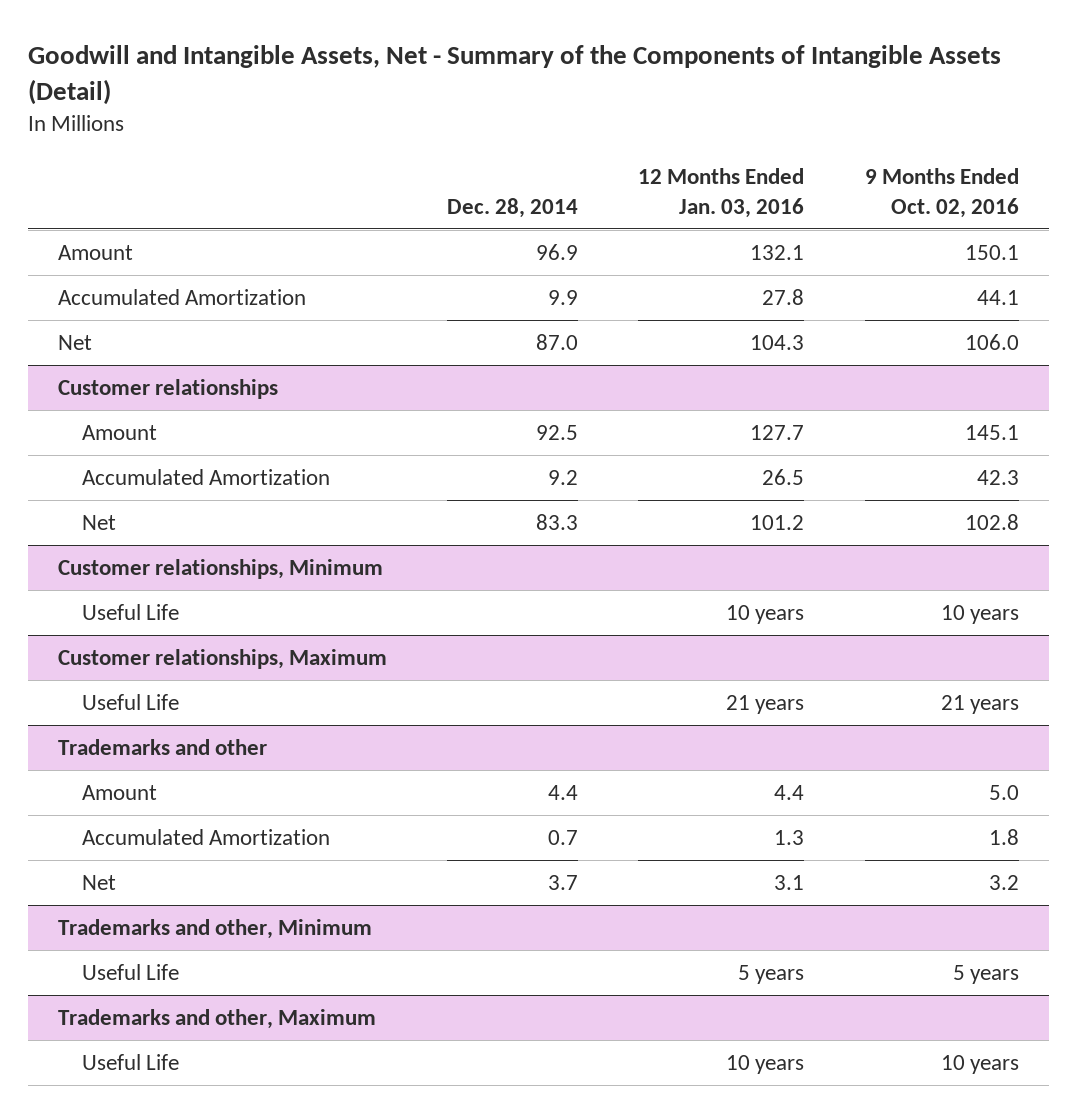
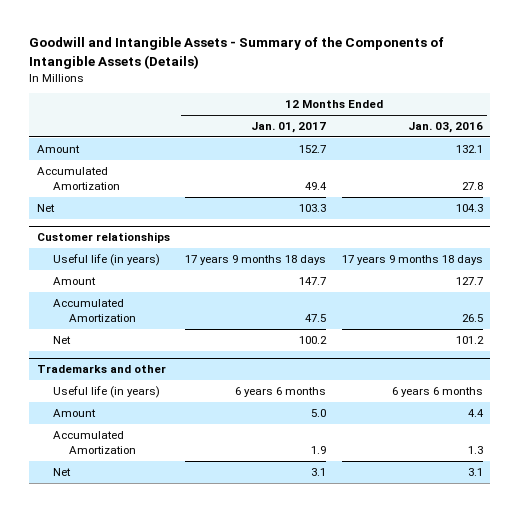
[28,44,1002,105] Goodwill and Intangible Assets, Net - Summary of the Components of Intangible Assets (Detail) -> [29,37,445,69] Goodwill and Intangible Assets - Summary of the Components of Intangible Assets (Details)
[447,197,579,218] Dec. 28, 2014 -> none
[864,167,1019,218] 9 Months Ended Oct. 02, 2016 -> none
none -> [251,122,327,134] Jan. 01, 2017
none -> [52,254,160,267] Useful life (in years)
[58,558,384,579] Customer relationships, Minimum -> none
[81,603,179,620] Useful Life -> none
[58,648,388,669] Customer relationships, Maximum -> none
[81,693,179,710] Useful Life -> none
none -> [52,386,160,399] Useful life (in years)
[58,918,373,939] Trademarks and other, Minimum -> none
[81,963,179,980] Useful Life -> none
[58,1008,377,1029] Trademarks and other, Maximum -> none
[81,1053,179,1070] Useful Life -> none

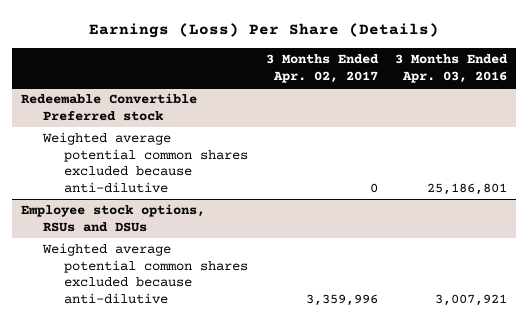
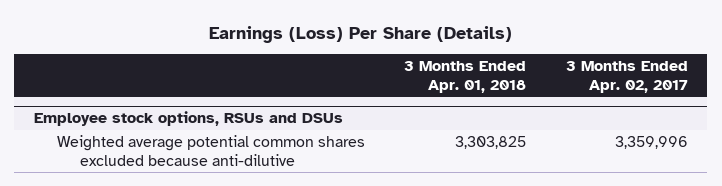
[395,54,509,83] 3 Months Ended Apr. 03, 2016 -> none
none -> [404,61,527,93] 3 Months Ended Apr. 01, 2018
[21,93,198,121] Redeemable Convertible Preferred stock -> none
[41,132,249,193] Weighted average potential common shares excluded because anti-dilutive -> none

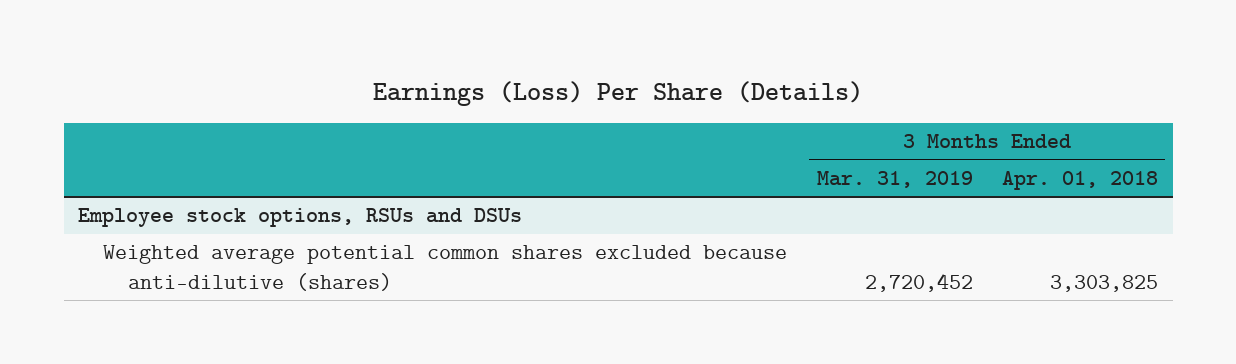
[565,61,688,93] 3 Months Ended Apr. 02, 2017 -> none
none -> [816,170,973,188] Mar. 31, 2019
[57,134,366,166] Weighted average potential common shares excluded because anti-dilutive -> [103,245,788,291] Weighted average potential common shares excluded because anti-dilutive (shares)

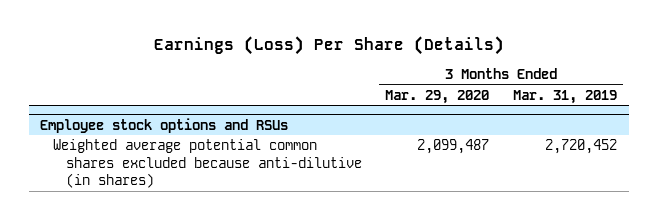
[1001,170,1158,190] Apr. 01, 2018 -> none
none -> [385,89,490,104] Mar. 29, 2020
[78,208,523,228] Employee stock options, RSUs and DSUs -> [40,117,289,133] Employee stock options and RSUs
[103,245,788,291] Weighted average potential common shares excluded because anti-dilutive (shares) -> [53,139,362,188] Weighted average potential common shares excluded because anti-dilutive (in shares)

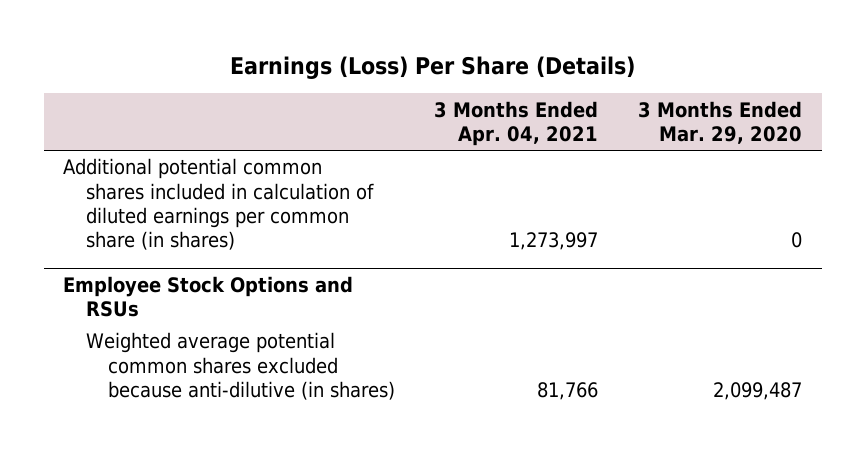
[512,89,617,104] Mar. 31, 2019 -> none
none -> [434,100,599,146] 3 Months Ended Apr. 04, 2021
none -> [63,158,374,251] Additional potential common shares included in calculation of diluted earnings per common share (in shares)
[40,117,289,133] Employee stock options and RSUs -> [63,275,354,317] Employee Stock Options and RSUs

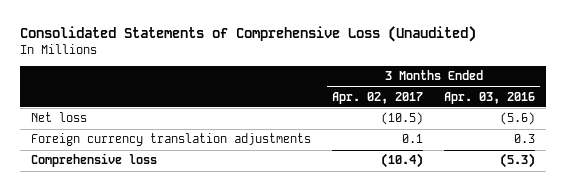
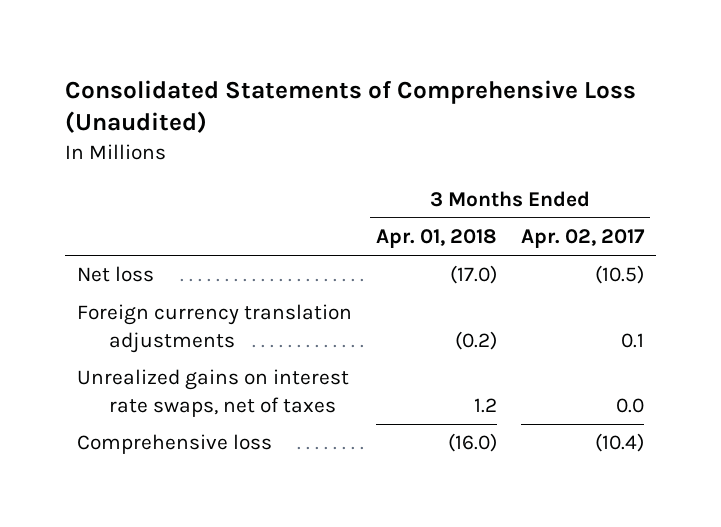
[444,91,536,104] Apr. 03, 2016 -> none
none -> [375,229,497,249] Apr. 01, 2018
none -> [76,369,349,417] Unrealized gains on interest rate swaps, net of taxes

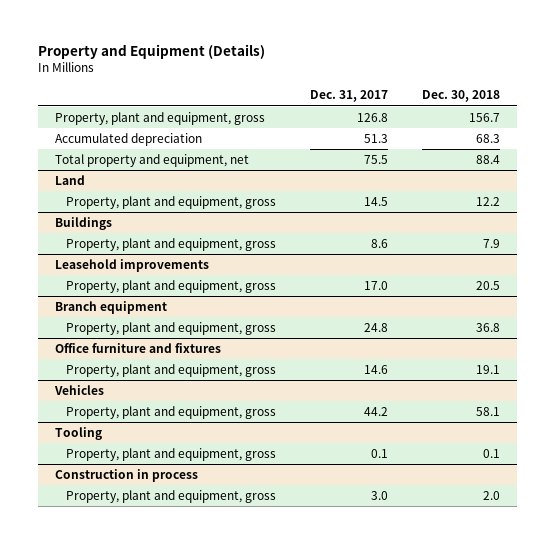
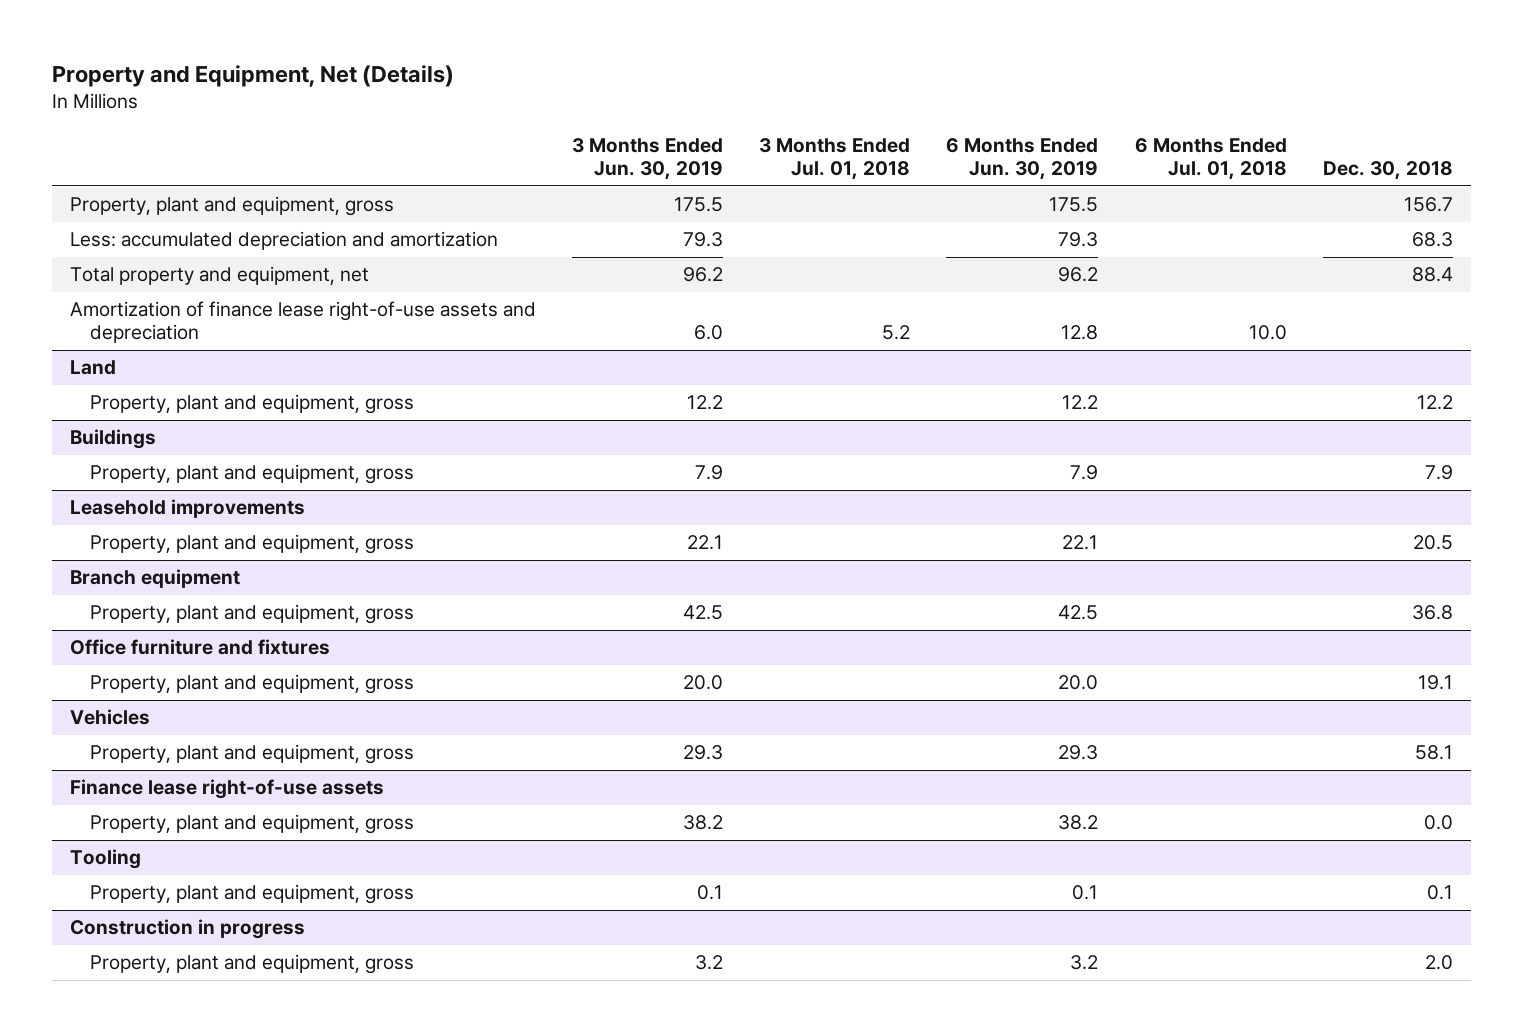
[37,44,265,60] Property and Equipment (Details) -> [51,65,454,88] Property and Equipment, Net (Details)
[310,90,389,103] Dec. 31, 2017 -> none
none -> [572,138,724,181] 3 Months Ended Jun. 30, 2019
none -> [759,138,911,181] 3 Months Ended Jul. 01, 2018
none -> [946,138,1099,181] 6 Months Ended Jun. 30, 2019
none -> [1134,138,1287,181] 6 Months Ended Jul. 01, 2018
[54,133,202,147] Accumulated depreciation -> [69,231,498,251] Less: accumulated depreciation and amortization
none -> [69,301,536,344] Amortization of finance lease right-of-use assets and depreciation
none -> [69,779,384,800] Finance lease right-of-use assets
none -> [90,814,415,835] Property, plant and equipment, gross
[54,469,198,483] Construction in process -> [69,919,305,940] Construction in progress

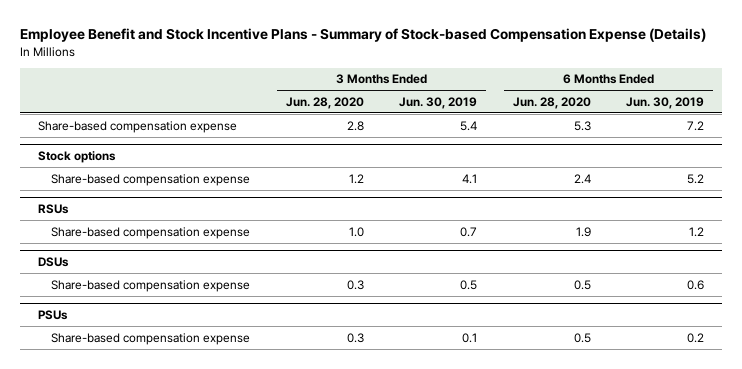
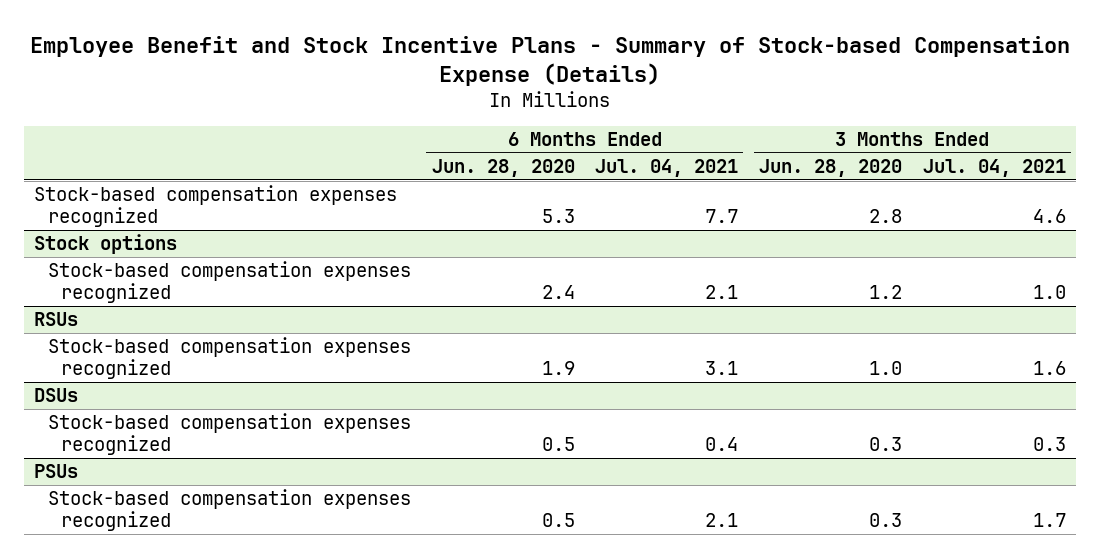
[399,96,478,109] Jun. 30, 2019 -> none
[626,96,705,109] Jun. 30, 2019 -> none
none -> [595,158,739,177] Jul. 04, 2021
none -> [922,158,1066,177] Jul. 04, 2021
[38,120,238,133] Share-based compensation expense -> [34,185,398,228] Stock-based compensation expenses recognized
[51,173,251,186] Share-based compensation expense -> [47,261,411,304] Stock-based compensation expenses recognized
[51,226,251,239] Share-based compensation expense -> [47,337,411,380] Stock-based compensation expenses recognized
[51,279,251,292] Share-based compensation expense -> [47,413,411,456] Stock-based compensation expenses recognized
[51,332,251,345] Share-based compensation expense -> [47,489,411,532] Stock-based compensation expenses recognized

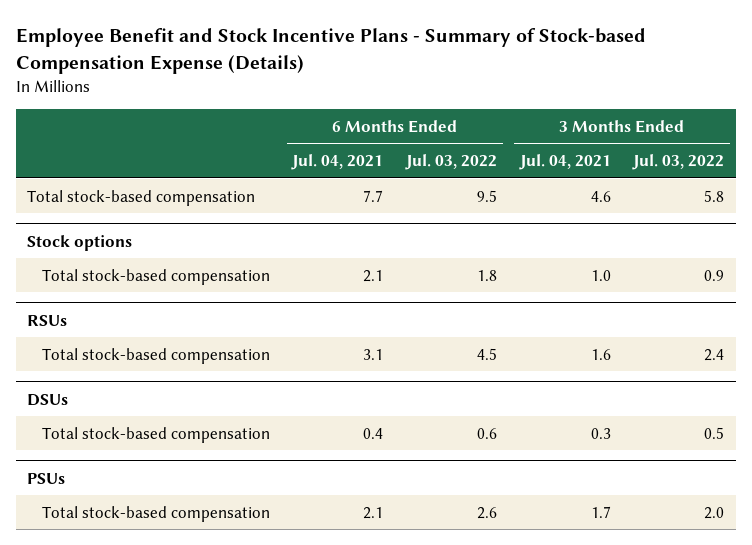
[431,158,575,177] Jun. 28, 2020 -> none
[758,158,902,177] Jun. 28, 2020 -> none
none -> [405,154,498,171] Jul. 03, 2022
none -> [632,154,725,171] Jul. 03, 2022
[34,185,398,228] Stock-based compensation expenses recognized -> [27,189,256,206] Total stock-based compensation
[47,261,411,304] Stock-based compensation expenses recognized -> [41,268,270,285] Total stock-based compensation
[47,337,411,380] Stock-based compensation expenses recognized -> [41,347,270,364] Total stock-based compensation
[47,413,411,456] Stock-based compensation expenses recognized -> [41,426,270,443] Total stock-based compensation
[47,489,411,532] Stock-based compensation expenses recognized -> [41,505,270,522] Total stock-based compensation

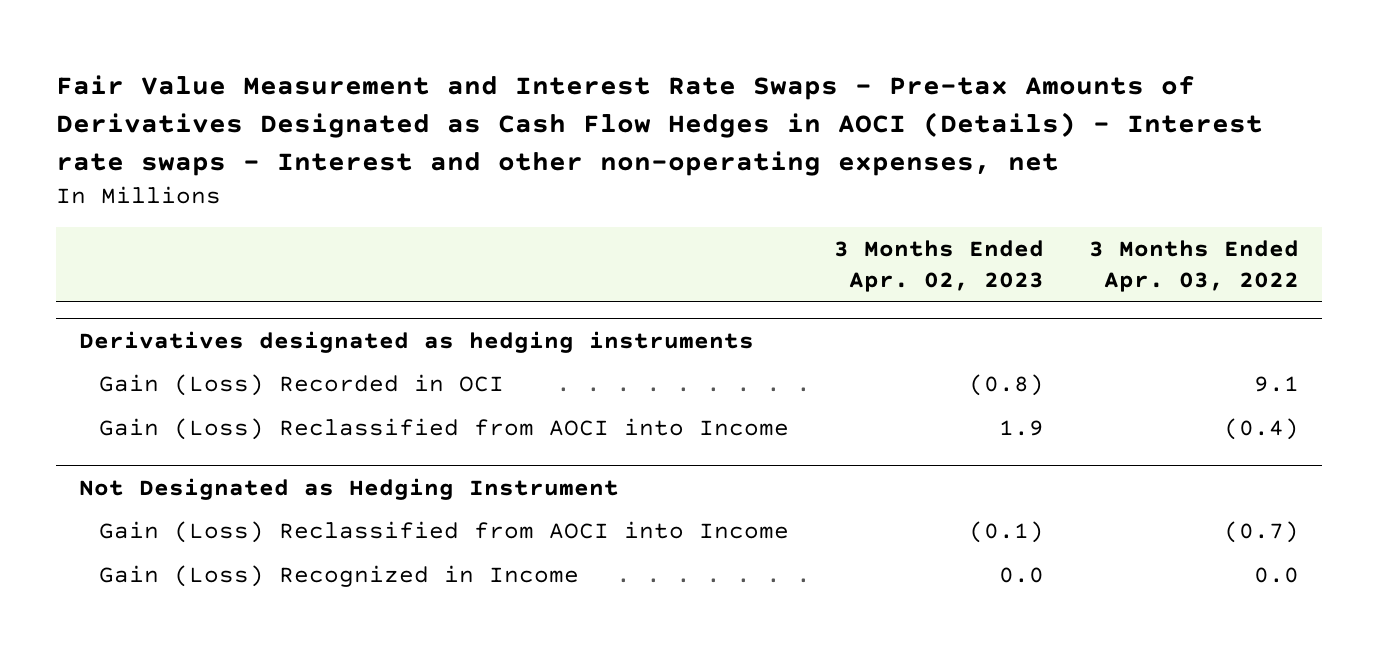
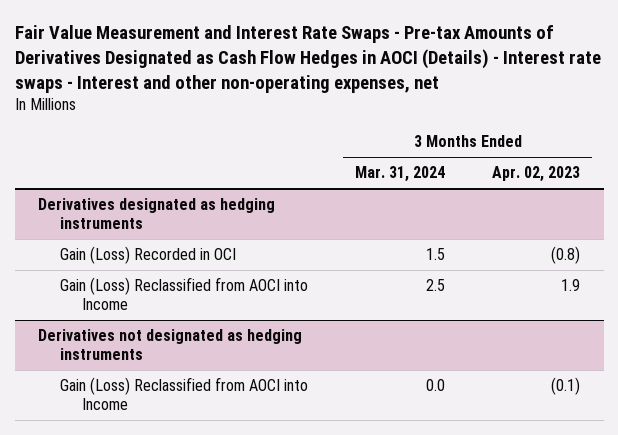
[1088,240,1299,293] 3 Months Ended Apr. 03, 2022 -> none
none -> [355,166,446,183] Mar. 31, 2024
[78,477,619,500] Not Designated as Hedging Instrument -> [38,329,303,360] Derivatives not designated as hedging instruments
[98,565,579,588] Gain (Loss) Recognized in Income -> none

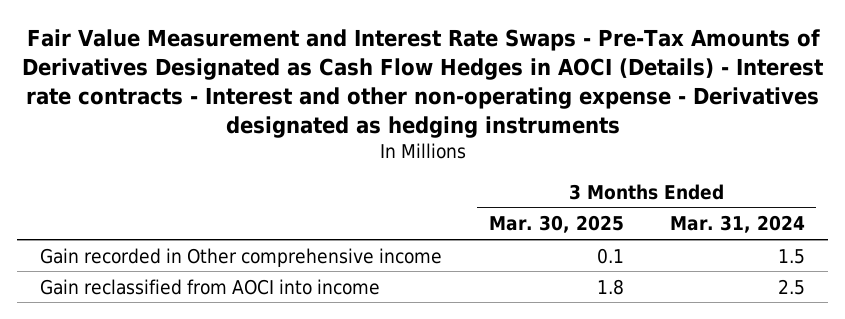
[14,25,601,93] Fair Value Measurement and Interest Rate Swaps - Pre-tax Amounts of Derivatives Designated as Cash Flow Hedges in AOCI (Details) - Interest rate swaps - Interest and other non-operating expenses, net -> [21,29,824,138] Fair Value Measurement and Interest Rate Swaps - Pre-Tax Amounts of Derivatives Designated as Cash Flow Hedges in AOCI (Details) - Interest rate contracts - Interest and other non-operating expense - Derivatives designated as hedging instruments
[492,166,581,183] Apr. 02, 2023 -> none
none -> [488,215,624,234] Mar. 30, 2025
[38,198,276,229] Derivatives designated as hedging instruments -> none
[38,329,303,360] Derivatives not designated as hedging instruments -> none
[60,377,309,410] Gain (Loss) Reclassified from AOCI into Income -> none
[60,246,237,265] Gain (Loss) Recorded in OCI -> [40,247,443,267] Gain recorded in Other comprehensive income
[60,277,309,310] Gain (Loss) Reclassified from AOCI into Income -> [40,278,381,295] Gain reclassified from AOCI into income

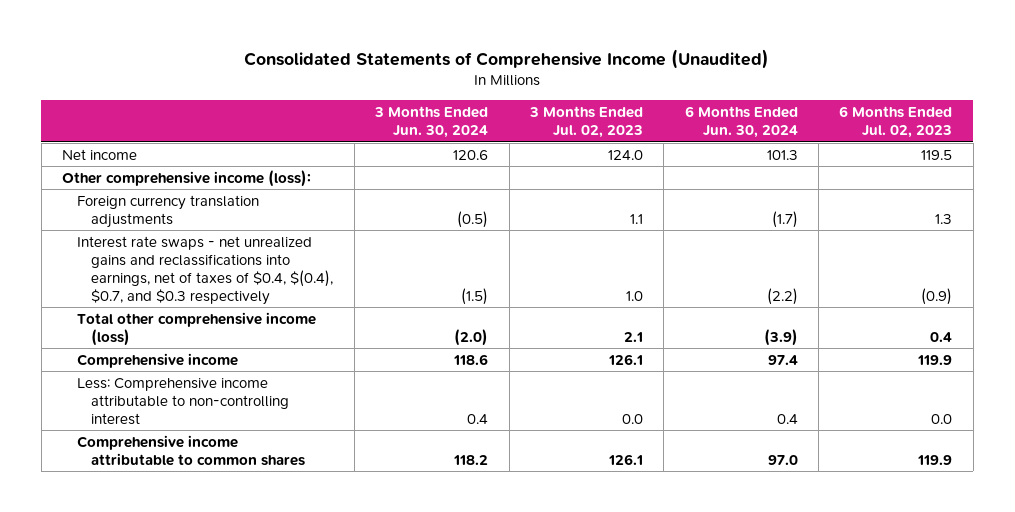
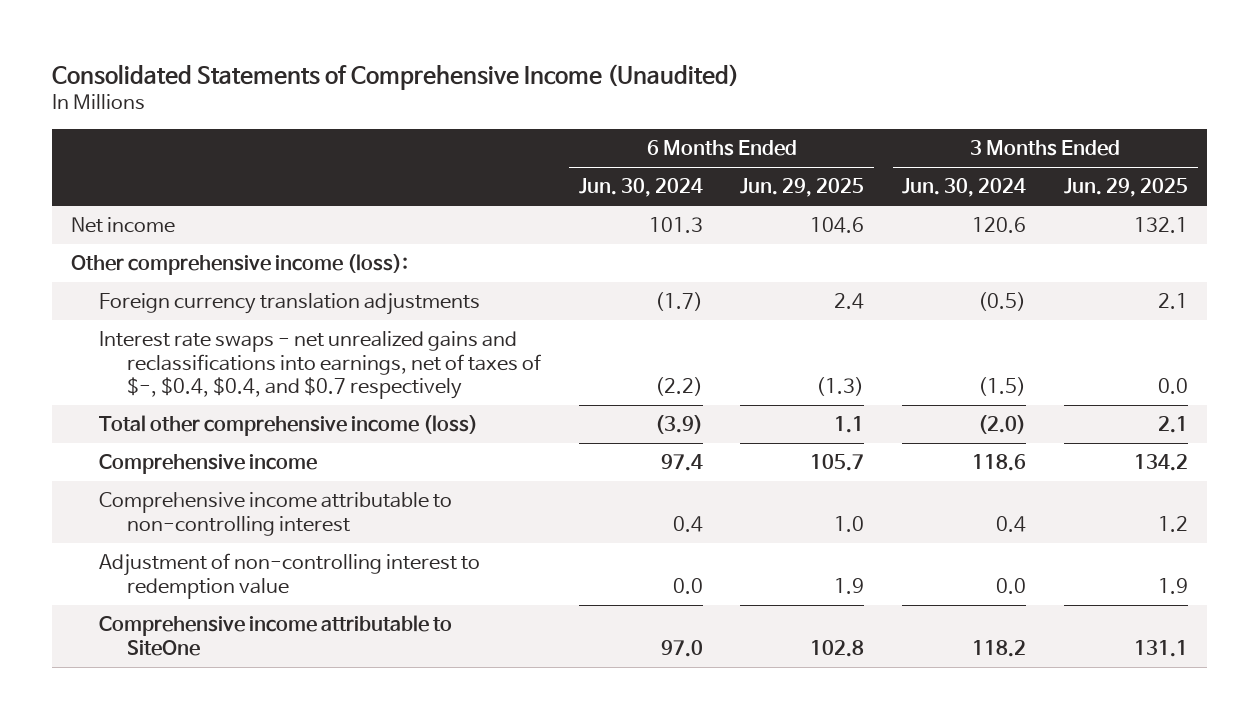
[528,106,643,139] 3 Months Ended Jul. 02, 2023 -> none
[839,106,953,139] 6 Months Ended Jul. 02, 2023 -> none
none -> [740,178,865,198] Jun. 29, 2025
none -> [1064,178,1189,198] Jun. 29, 2025
[76,235,334,305] Interest rate swaps - net unrealized gains and reclassifications into earnings, net of taxes of $0.4, $(0.4), $0.7, and $0.3 respectively -> [98,331,541,399] Interest rate swaps - net unrealized gains and reclassifications into earnings, net of taxes of $-, $0.4, $0.4, and $0.7 respectively
[76,377,290,425] Less: Comprehensive income attributable to non-controlling interest -> [98,492,452,536] Comprehensive income attributable to non-controlling interest
none -> [98,553,480,599] Adjustment of non-controlling interest to redemption value
[76,434,306,466] Comprehensive income attributable to common shares -> [98,615,452,656] Comprehensive income attributable to SiteOne

